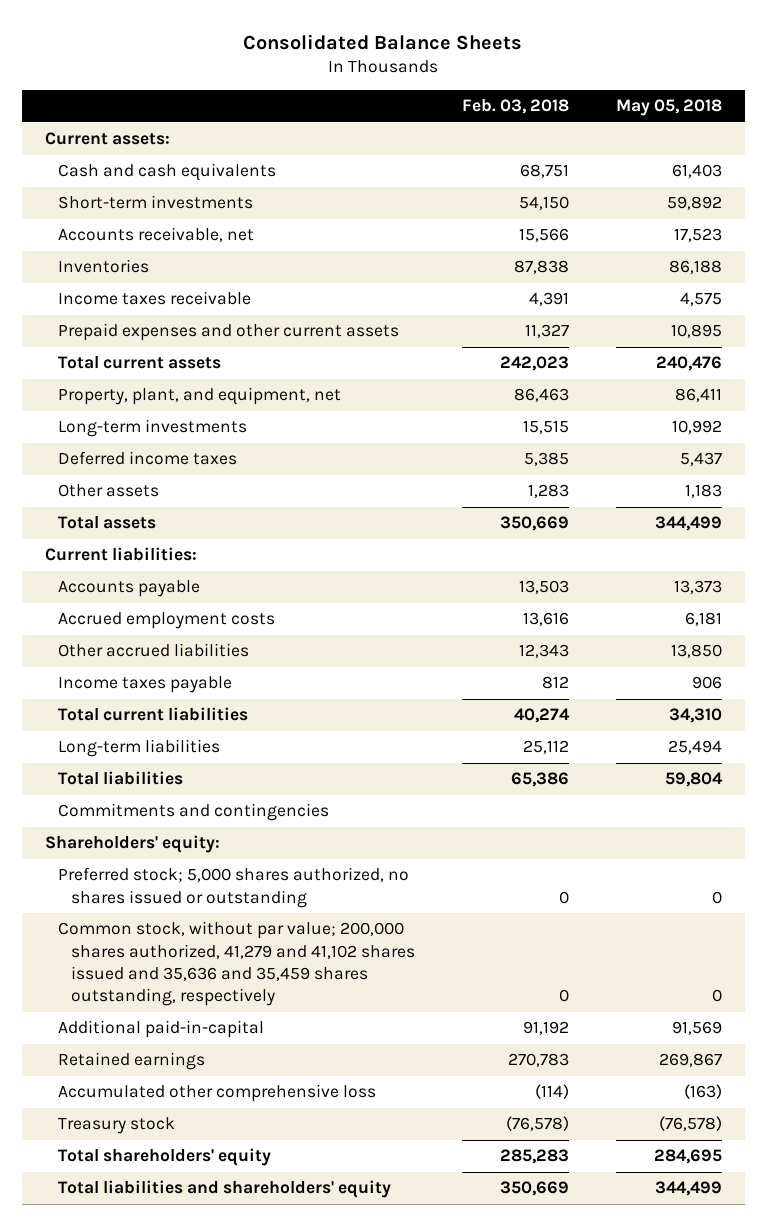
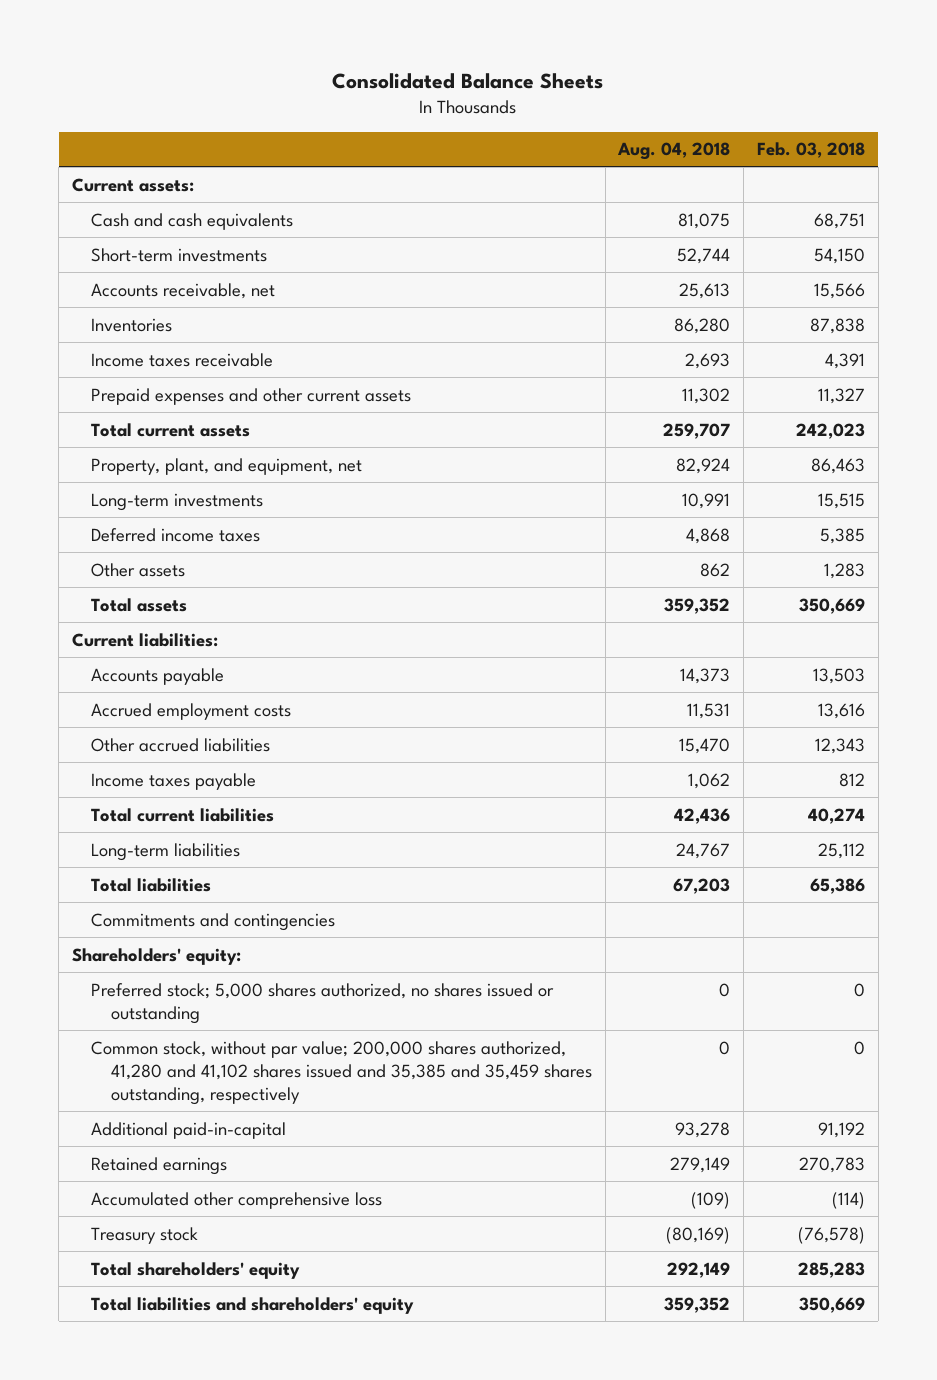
[615,99,722,117] May 05, 2018 -> none
none -> [617,142,731,161] Aug. 04, 2018
[57,921,415,1007] Common stock, without par value; 200,000 shares authorized, 41,279 and 41,102 shares issued and 35,636 and 35,459 shares outstanding, respectively -> [91,1040,592,1106] Common stock, without par value; 200,000 shares authorized, 41,280 and 41,102 shares issued and 35,385 and 35,459 shares outstanding, respectively

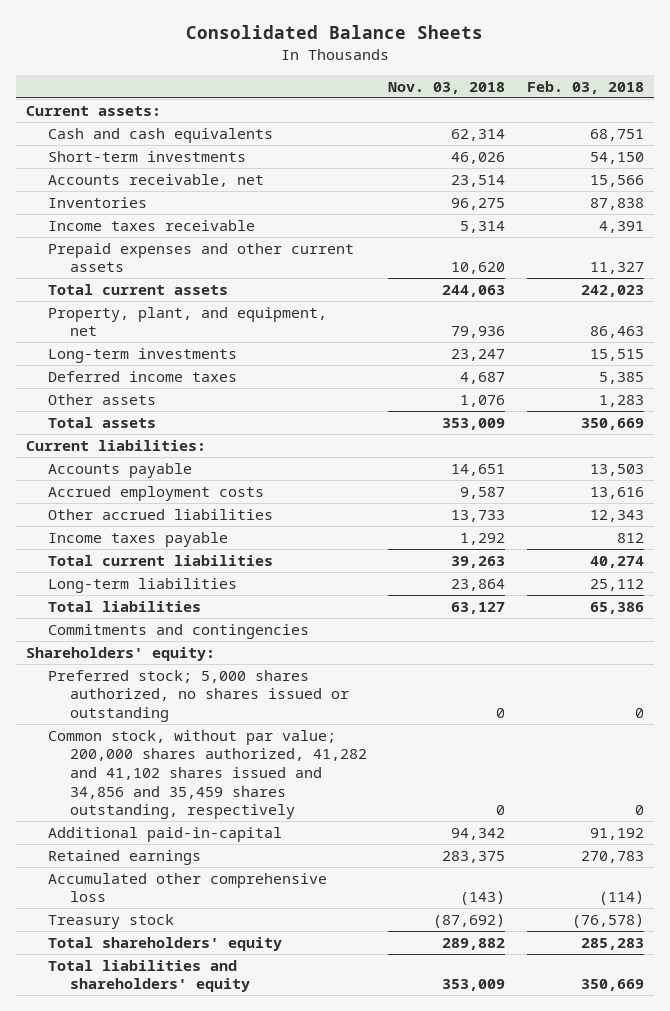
[617,142,731,161] Aug. 04, 2018 -> none
none -> [388,81,506,94] Nov. 03, 2018
[91,1040,592,1106] Common stock, without par value; 200,000 shares authorized, 41,280 and 41,102 shares issued and 35,385 and 35,459 shares outstanding, respectively -> [48,729,367,820] Common stock, without par value; 200,000 shares authorized, 41,282 and 41,102 shares issued and 34,856 and 35,459 shares outstanding, respectively

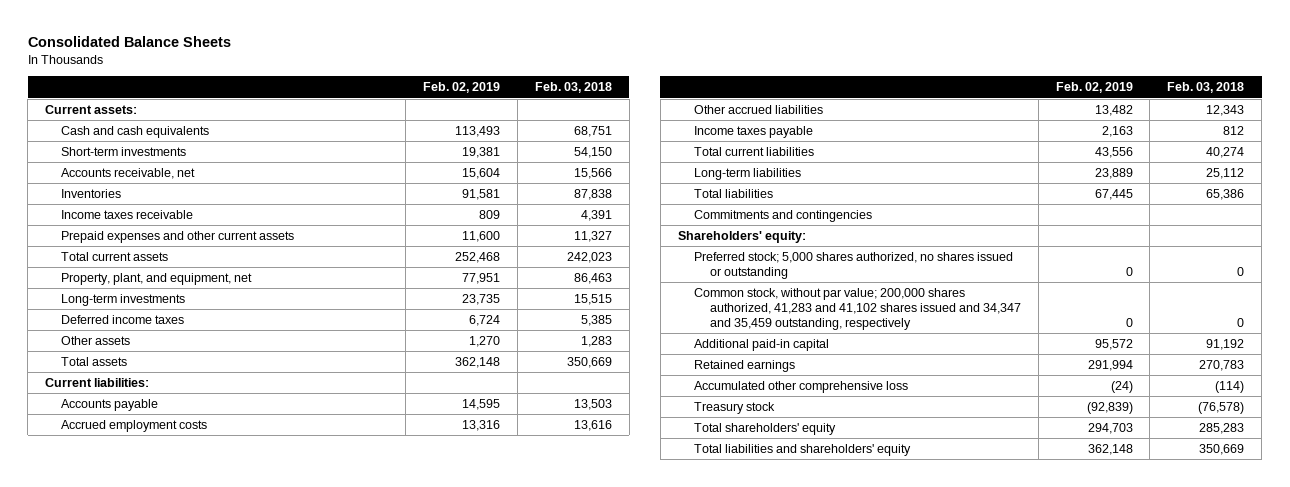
[388,81,506,94] Nov. 03, 2018 -> none
none -> [423,82,501,94] Feb. 02, 2019
[48,729,367,820] Common stock, without par value; 200,000 shares authorized, 41,282 and 41,102 shares issued and 34,856 and 35,459 shares outstanding, respectively -> [693,287,1021,331] Common stock, without par value; 200,000 shares authorized, 41,283 and 41,102 shares issued and 34,347 and 35,459 outstanding, respectively
[48,826,283,842] Additional paid-in-capital -> [693,338,829,351] Additional paid-in capital

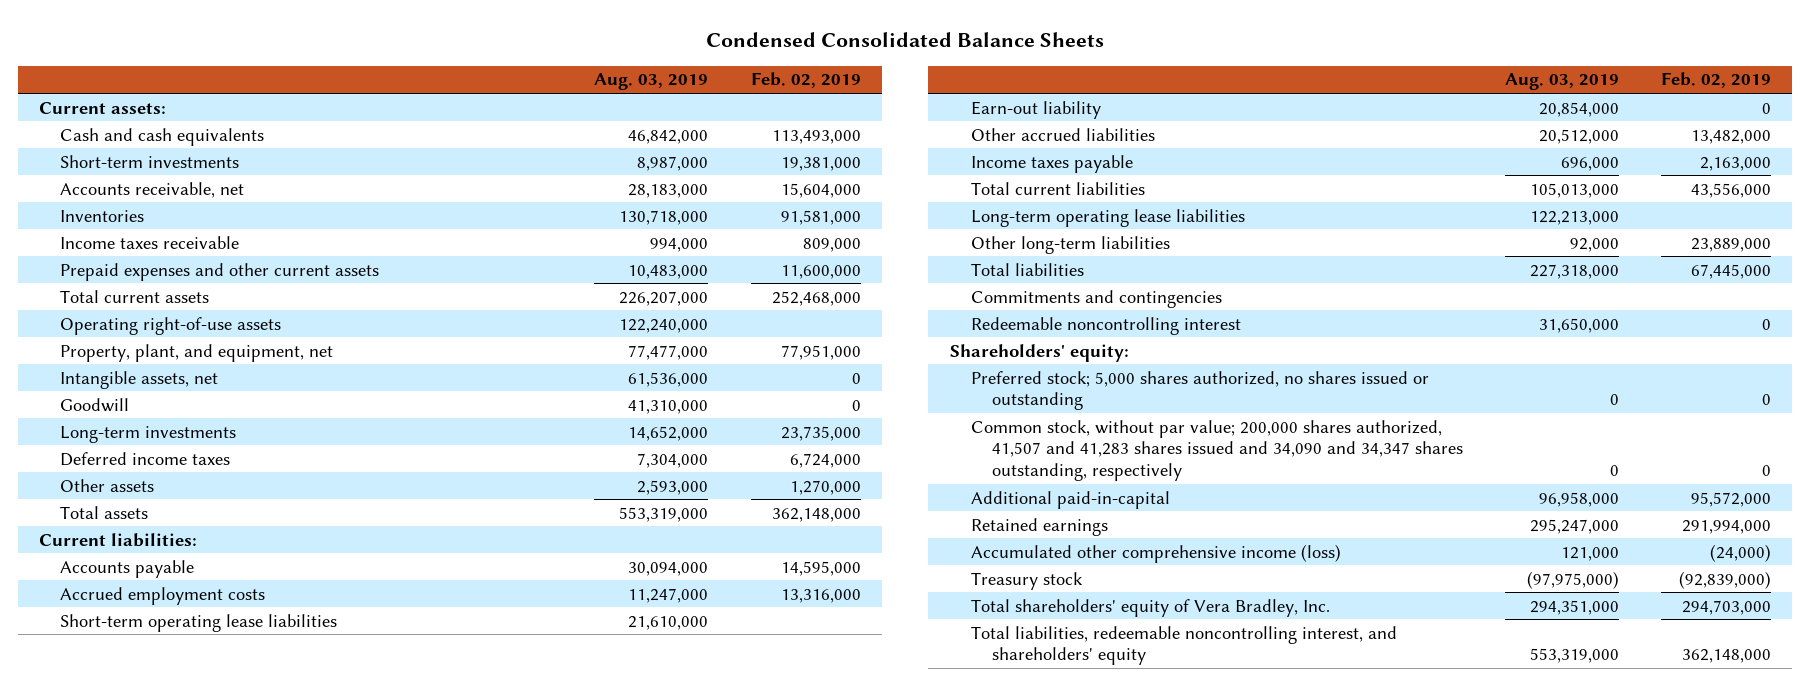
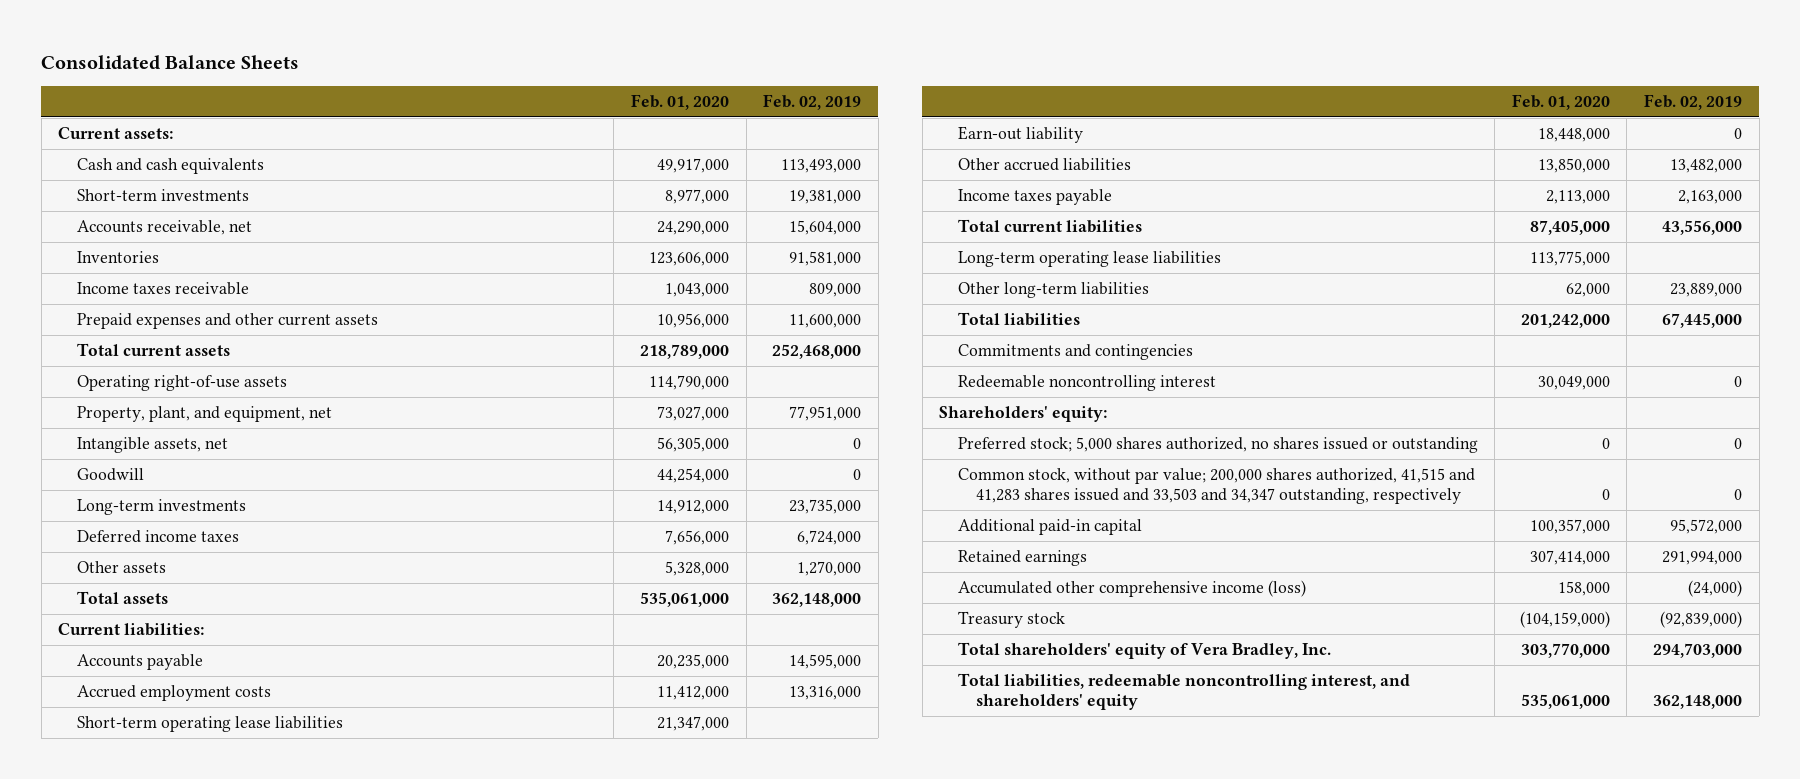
[706,32,1105,48] Condensed Consolidated Balance Sheets -> [41,54,300,70] Consolidated Balance Sheets
[594,73,709,91] Aug. 03, 2019 -> none
none -> [630,94,729,111] Feb. 01, 2020
[970,419,1463,482] Common stock, without par value; 200,000 shares authorized, 41,507 and 41,283 shares issued and 34,090 and 34,347 shares outstanding, respectively -> [957,467,1475,505] Common stock, without par value; 200,000 shares authorized, 41,515 and 41,283 shares issued and 33,503 and 34,347 outstanding, respectively
[970,490,1170,509] Additional paid-in-capital -> [957,518,1142,535] Additional paid-in capital

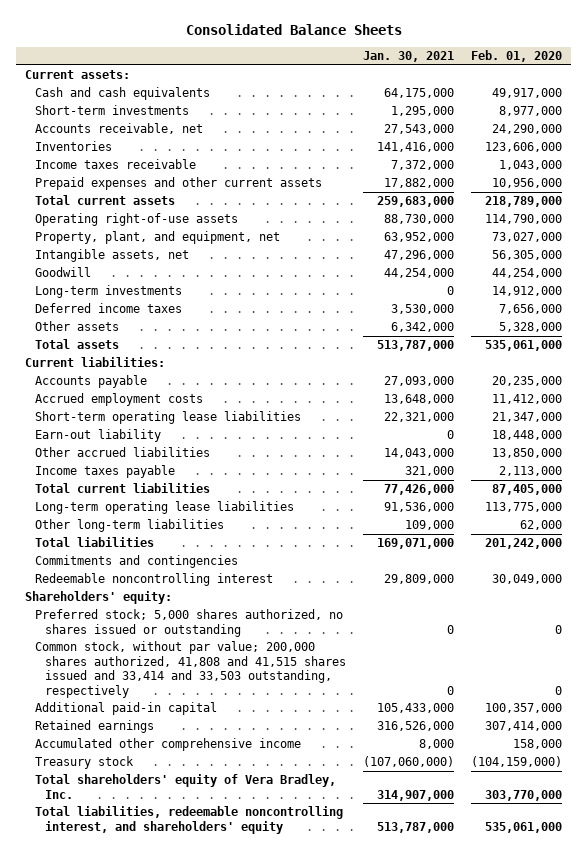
[763,94,862,111] Feb. 02, 2019 -> none
none -> [363,50,455,62] Jan. 30, 2021
[957,467,1475,505] Common stock, without par value; 200,000 shares authorized, 41,515 and 41,283 shares issued and 33,503 and 34,347 outstanding, respectively -> [35,641,347,698] Common stock, without par value; 200,000 shares authorized, 41,808 and 41,515 shares issued and 33,414 and 33,503 outstanding, respectively
[957,579,1306,597] Accumulated other comprehensive income (loss) -> [35,738,302,752] Accumulated other comprehensive income

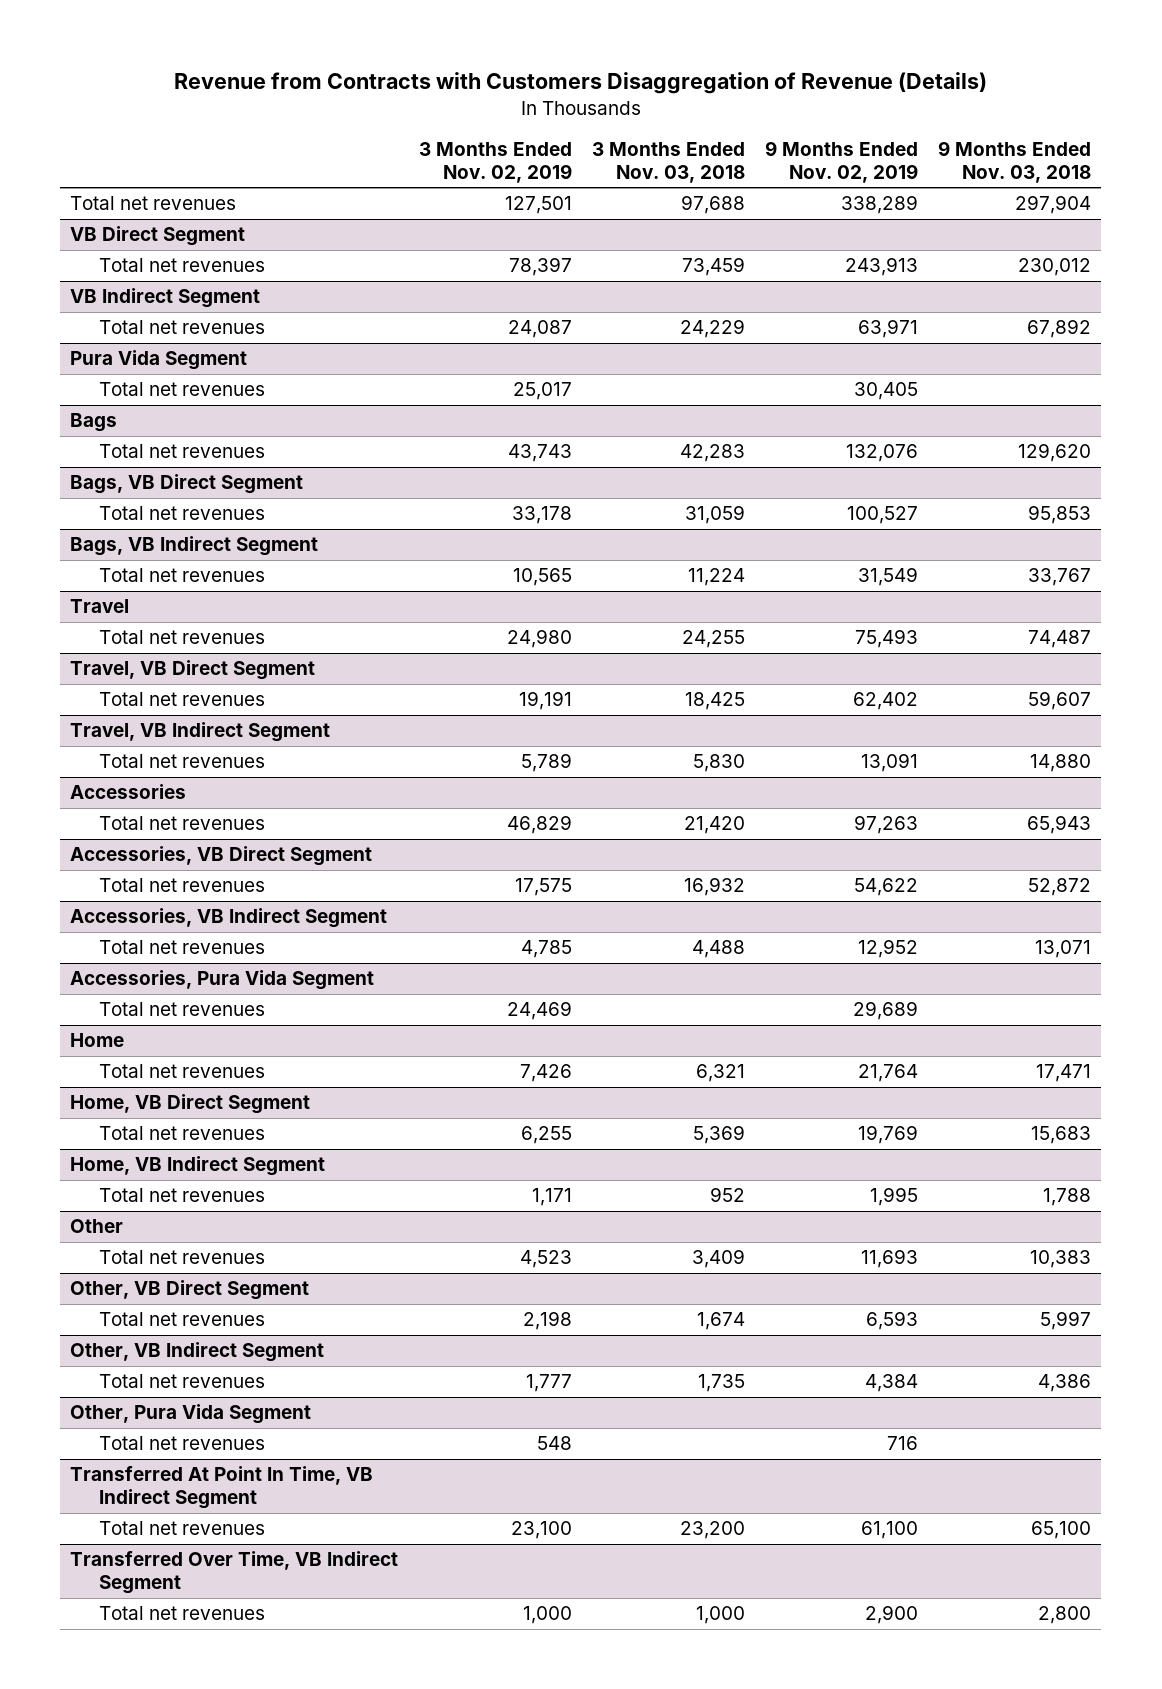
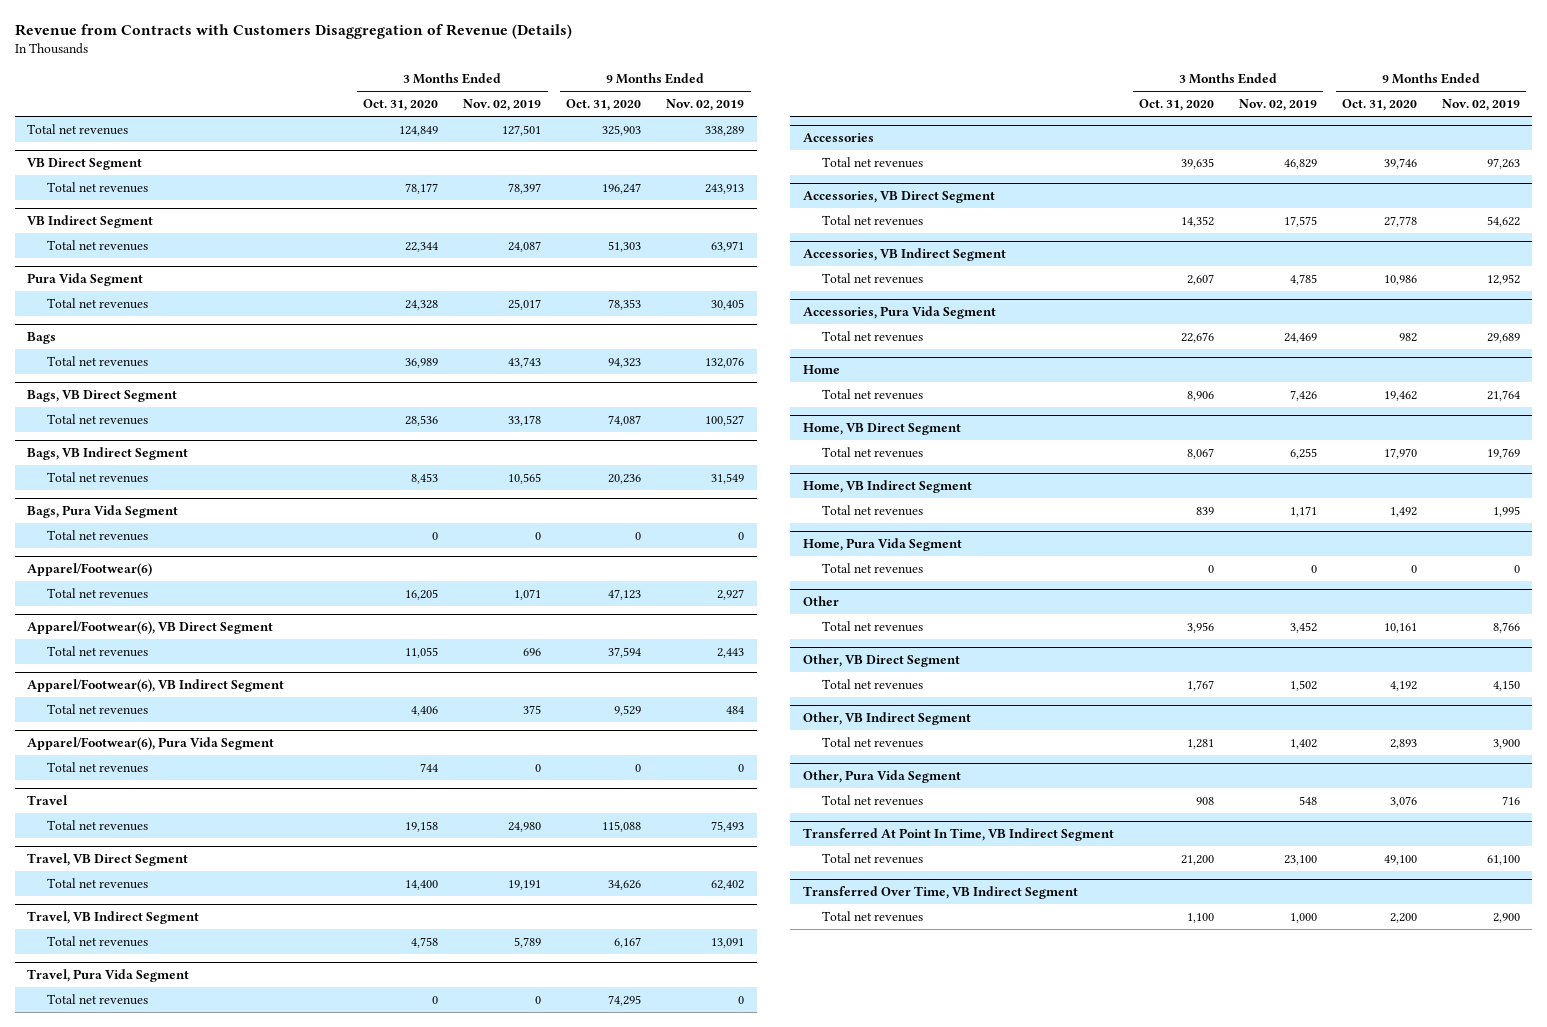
[591,141,745,183] 3 Months Ended Nov. 03, 2018 -> none
[938,140,1092,183] 9 Months Ended Nov. 03, 2018 -> none
none -> [363,99,439,112] Oct. 31, 2020
none -> [566,99,642,112] Oct. 31, 2020
none -> [27,504,179,518] Bags, Pura Vida Segment
none -> [46,529,148,541] Total net revenues
none -> [27,562,153,576] Apparel/Footwear(6)
none -> [46,587,148,599] Total net revenues
none -> [27,620,274,634] Apparel/Footwear(6), VB Direct Segment
none -> [46,645,148,657] Total net revenues
none -> [27,678,285,692] Apparel/Footwear(6), VB Indirect Segment
none -> [46,703,148,715] Total net revenues
none -> [27,736,275,750] Apparel/Footwear(6), Pura Vida Segment
none -> [46,761,148,773] Total net revenues
none -> [27,968,190,982] Travel, Pura Vida Segment
none -> [46,993,148,1005] Total net revenues
none -> [802,537,962,551] Home, Pura Vida Segment
none -> [822,562,924,574] Total net revenues
[519,1250,572,1269] 4,523 -> [1289,621,1317,633] 3,452
[861,1249,919,1269] 11,693 -> [1492,621,1520,633] 8,766
[522,1311,572,1331] 2,198 -> [1289,679,1317,691] 1,502
[866,1311,919,1331] 6,593 -> [1492,679,1520,691] 4,150
[525,1374,572,1393] 1,777 -> [1289,738,1317,749] 1,402
[865,1374,919,1393] 4,384 -> [1492,738,1520,749] 3,900

